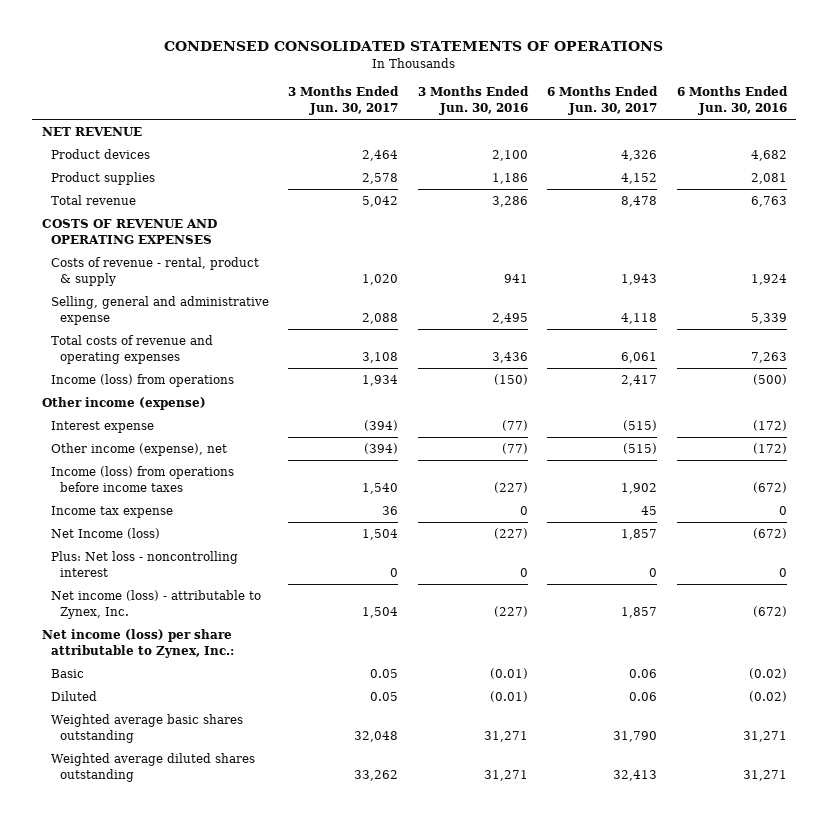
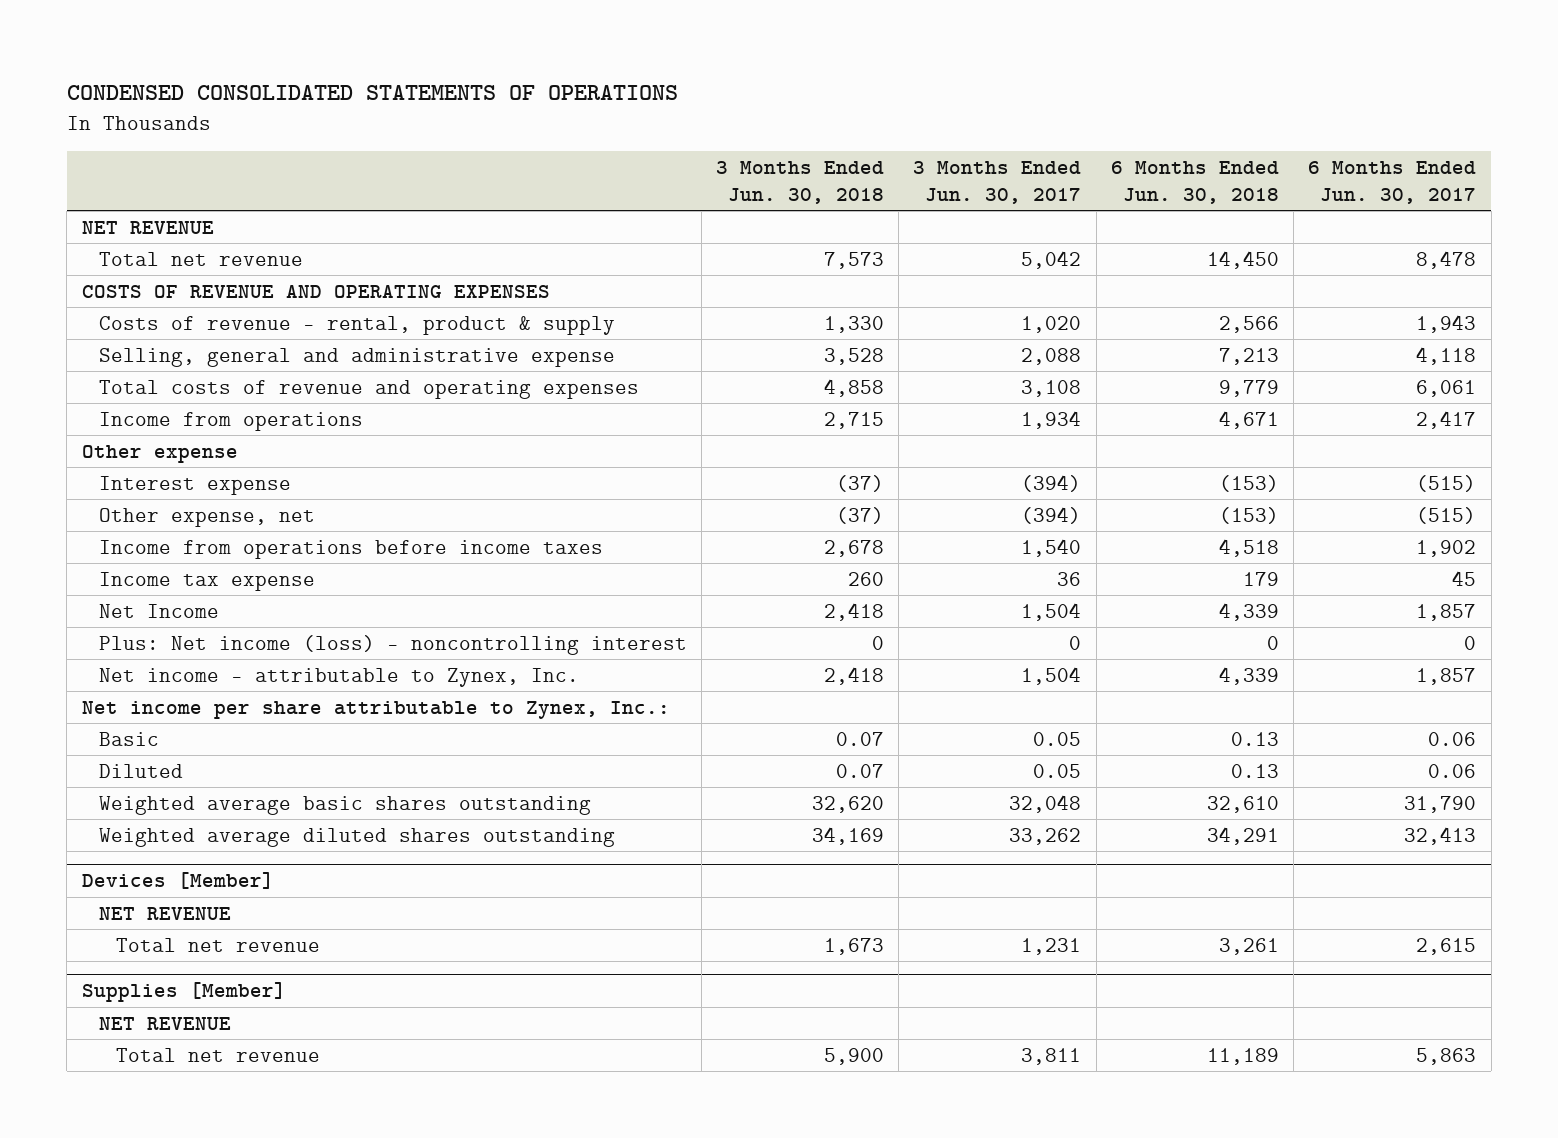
[417,85,529,115] 3 Months Ended Jun. 30, 2016 -> none
[676,85,788,115] 6 Months Ended Jun. 30, 2016 -> none
none -> [716,160,885,204] 3 Months Ended Jun. 30, 2018
none -> [1110,160,1279,204] 6 Months Ended Jun. 30, 2018
[50,149,150,160] Product devices -> none
[50,172,155,186] Product supplies -> none
[50,195,136,206] Total revenue -> [98,251,303,266] Total net revenue
[50,374,234,388] Income (loss) from operations -> [98,411,363,431] Income from operations
[41,397,206,411] Other income (expense) -> [81,444,238,463] Other expense
[50,443,227,457] Other income (expense), net -> [98,507,315,527] Other expense, net
[50,466,234,492] Income (loss) from operations before income taxes -> [98,539,603,559] Income from operations before income taxes
[50,528,160,540] Net Income (loss) -> [98,603,219,618] Net Income
[50,551,238,577] Plus: Net loss - noncontrolling interest -> [98,634,687,655] Plus: Net income (loss) - noncontrolling interest
[50,590,261,619] Net income (loss) - attributable to Zynex, Inc. -> [98,667,579,687] Net income - attributable to Zynex, Inc.
[41,629,234,658] Net income (loss) per share attributable to Zynex, Inc.: -> [81,700,670,719] Net income per share attributable to Zynex, Inc.:
none -> [81,872,274,890] Devices [Member]
none -> [98,906,231,920] NET REVENUE
none -> [115,937,320,952] Total net revenue
none -> [81,982,286,1003] Supplies [Member]
none -> [98,1016,231,1030] NET REVENUE
none -> [115,1047,320,1062] Total net revenue

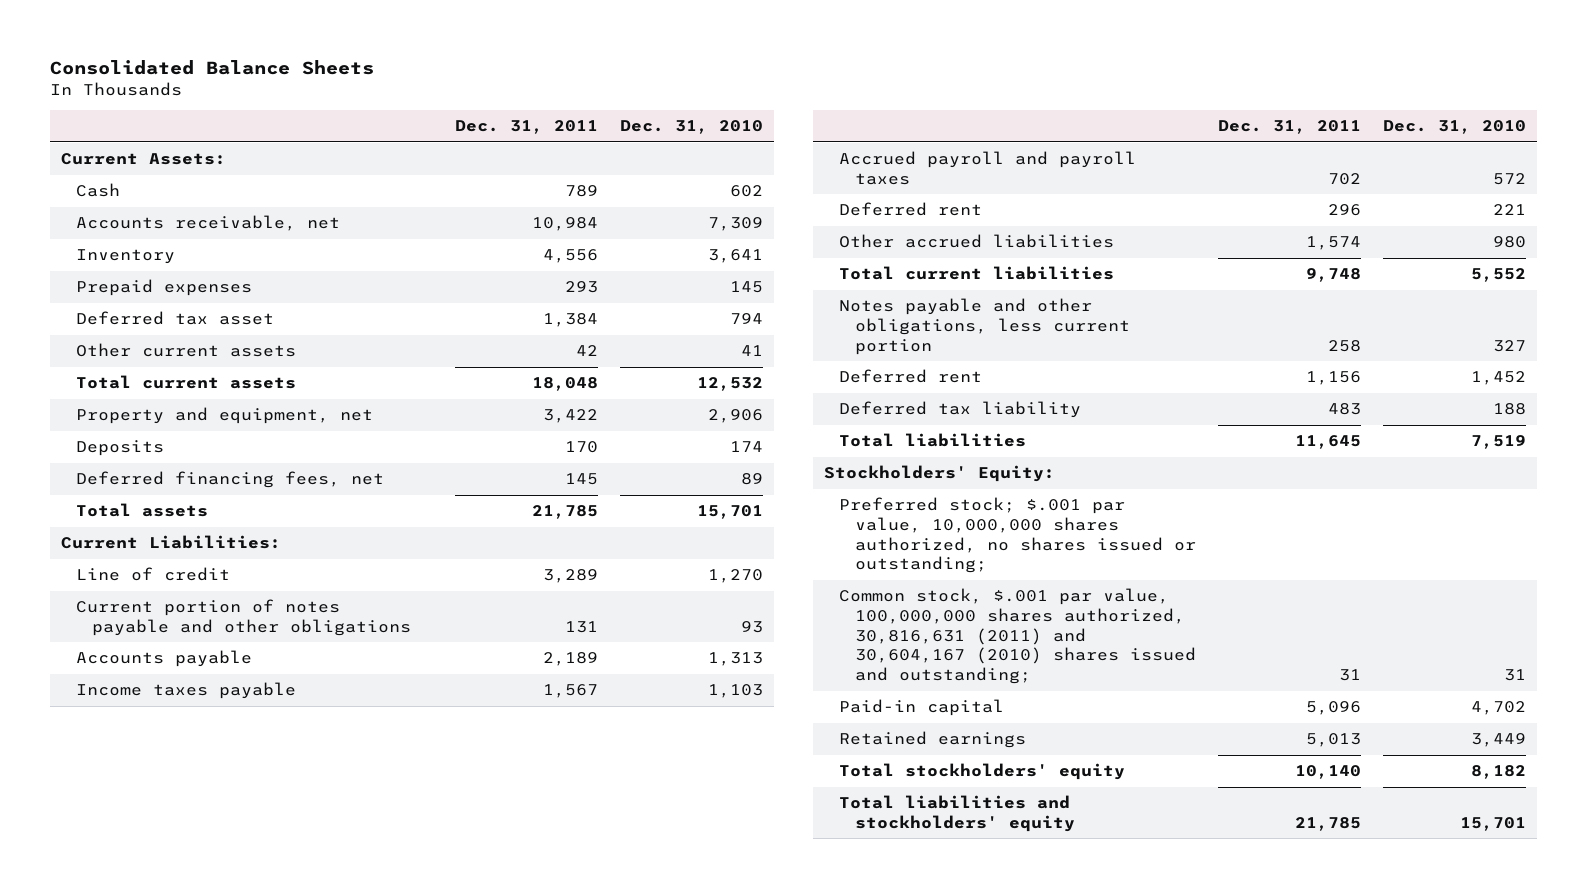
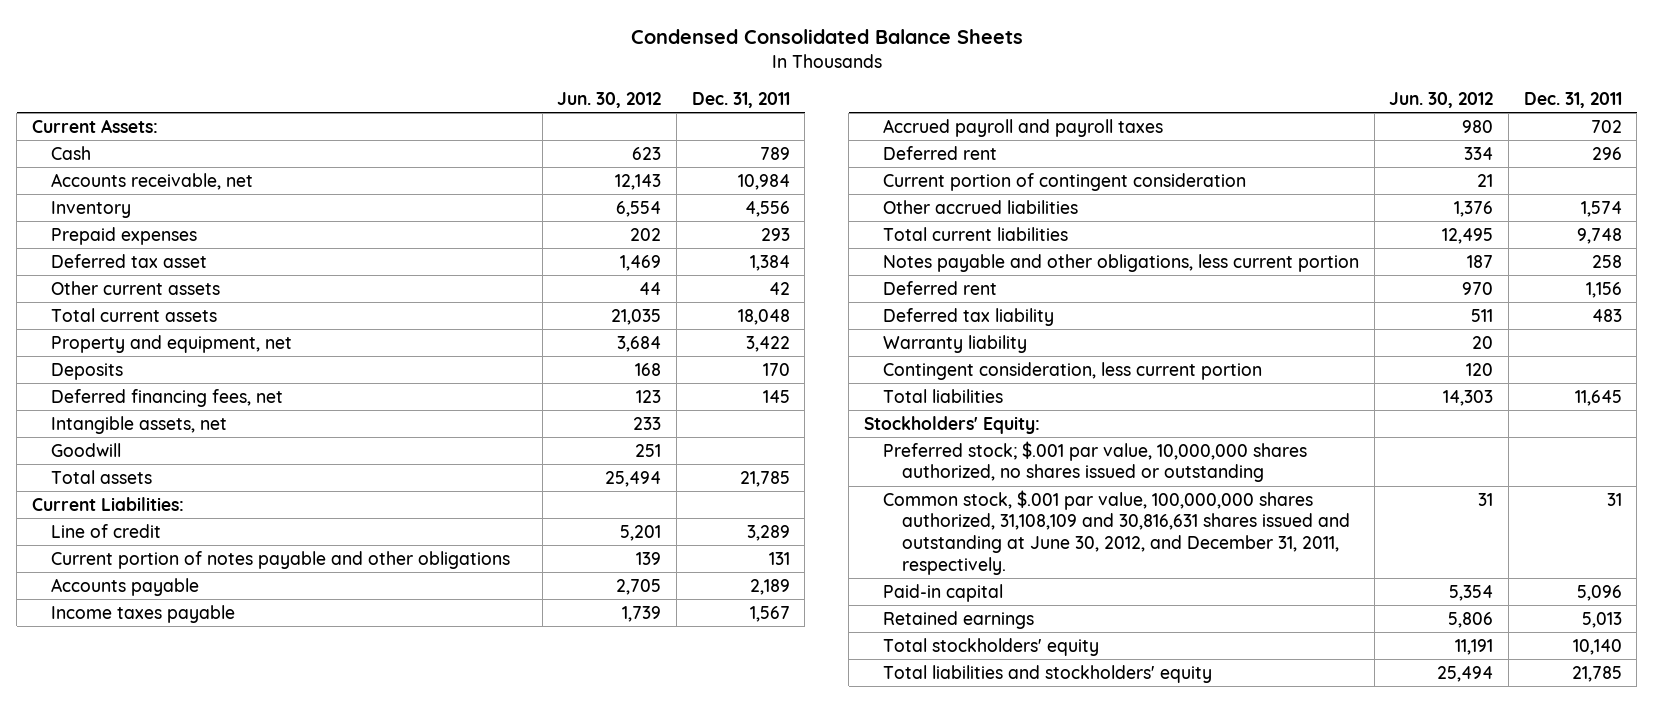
[49,59,374,75] Consolidated Balance Sheets -> [630,29,1023,45] Condensed Consolidated Balance Sheets
[620,120,764,135] Dec. 31, 2010 -> none
none -> [557,91,662,108] Jun. 30, 2012
none -> [50,415,227,434] Intangible assets, net
none -> [50,442,121,457] Goodwill
none -> [882,172,1246,191] Current portion of contingent consideration
none -> [882,334,1027,353] Warranty liability
none -> [882,361,1262,380] Contingent consideration, less current portion
[839,497,1196,574] Preferred stock; $.001 par value, 10,000,000 shares authorized, no shares issued or outstanding; -> [882,440,1307,483] Preferred stock; $.001 par value, 10,000,000 shares authorized, no shares issued or outstanding
[839,588,1196,685] Common stock, $.001 par value, 100,000,000 shares authorized, 30,816,631 (2011) and 30,604,167 (2010) shares issued and outstanding; -> [882,489,1350,575] Common stock, $.001 par value, 100,000,000 shares authorized, 31,108,109 and 30,816,631 shares issued and outstanding at June 30, 2012, and December 31, 2011, respectively.

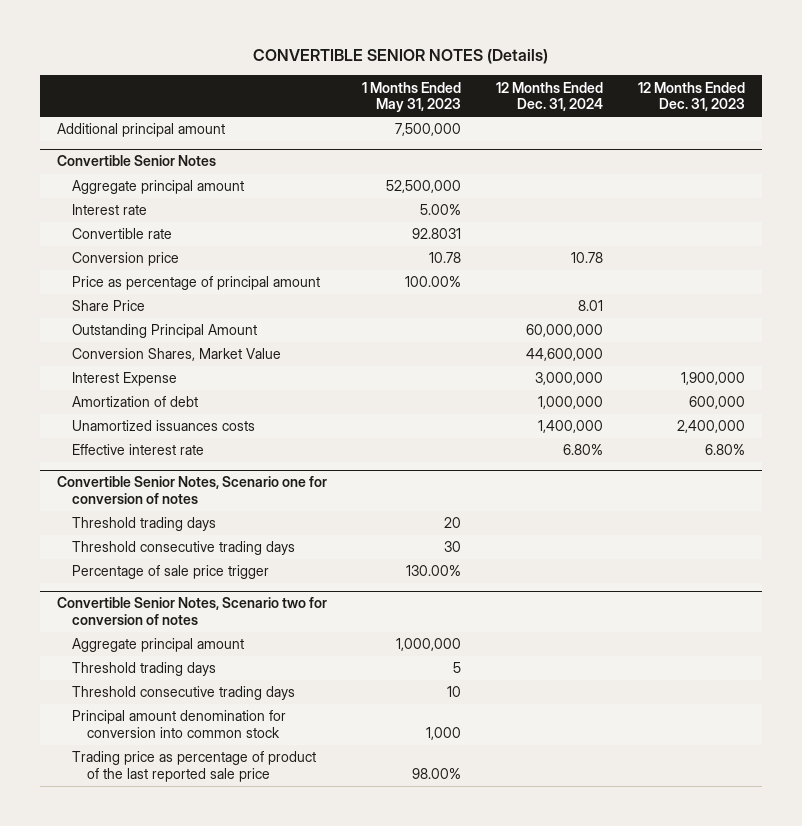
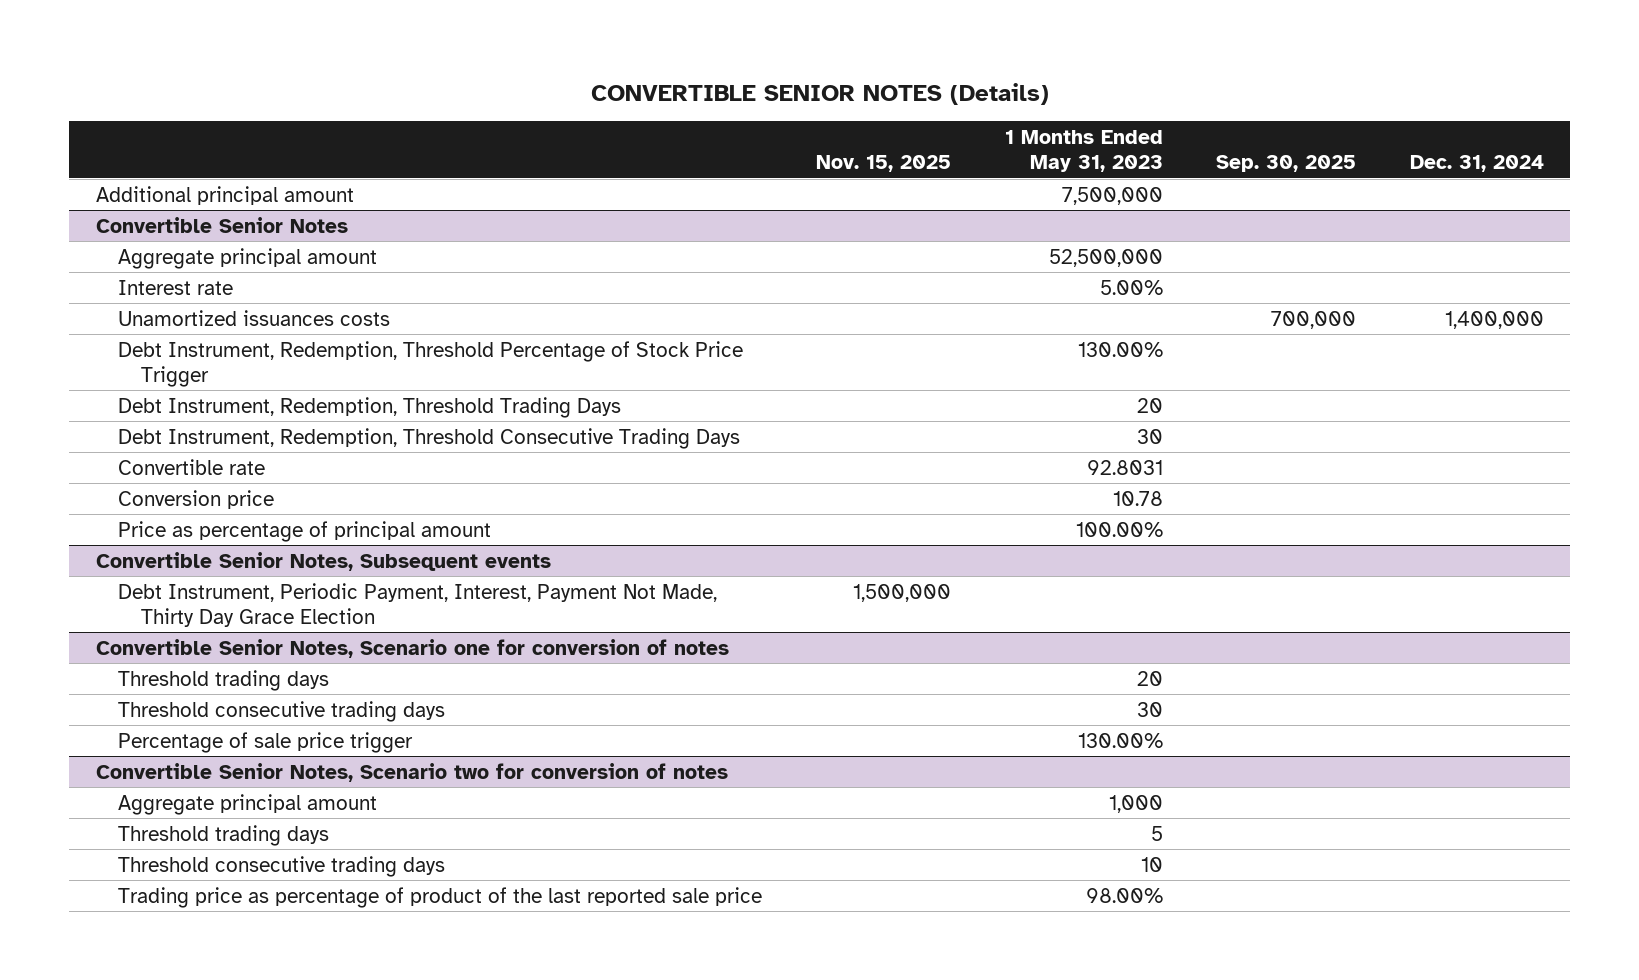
[495,81,603,112] 12 Months Ended Dec. 31, 2024 -> none
[637,81,745,112] 12 Months Ended Dec. 31, 2023 -> none
none -> [815,155,951,173] Nov. 15, 2025
none -> [1216,155,1357,173] Sep. 30, 2025
none -> [1409,155,1544,173] Dec. 31, 2024
[72,420,256,432] Unamortized issuances costs -> [118,309,391,326] Unamortized issuances costs
none -> [118,340,744,387] Debt Instrument, Redemption, Threshold Percentage of Stock Price Trigger
none -> [118,396,622,418] Debt Instrument, Redemption, Threshold Trading Days
none -> [118,427,741,449] Debt Instrument, Redemption, Threshold Consecutive Trading Days
[72,300,146,312] Share Price -> none
[72,324,258,339] Outstanding Principal Amount -> none
[72,348,282,362] Conversion Shares, Market Value -> none
[72,372,178,387] Interest Expense -> none
[72,396,199,408] Amortization of debt -> none
[72,444,205,456] Effective interest rate -> none
none -> [95,551,551,571] Convertible Senior Notes, Subsequent events
none -> [118,582,718,627] Debt Instrument, Periodic Payment, Interest, Payment Not Made, Thirty Day Grace Election
[396,638,462,652] 1,000,000 -> [1108,794,1163,813] 1,000
[72,710,287,738] Principal amount denomination for conversion into common stock -> none

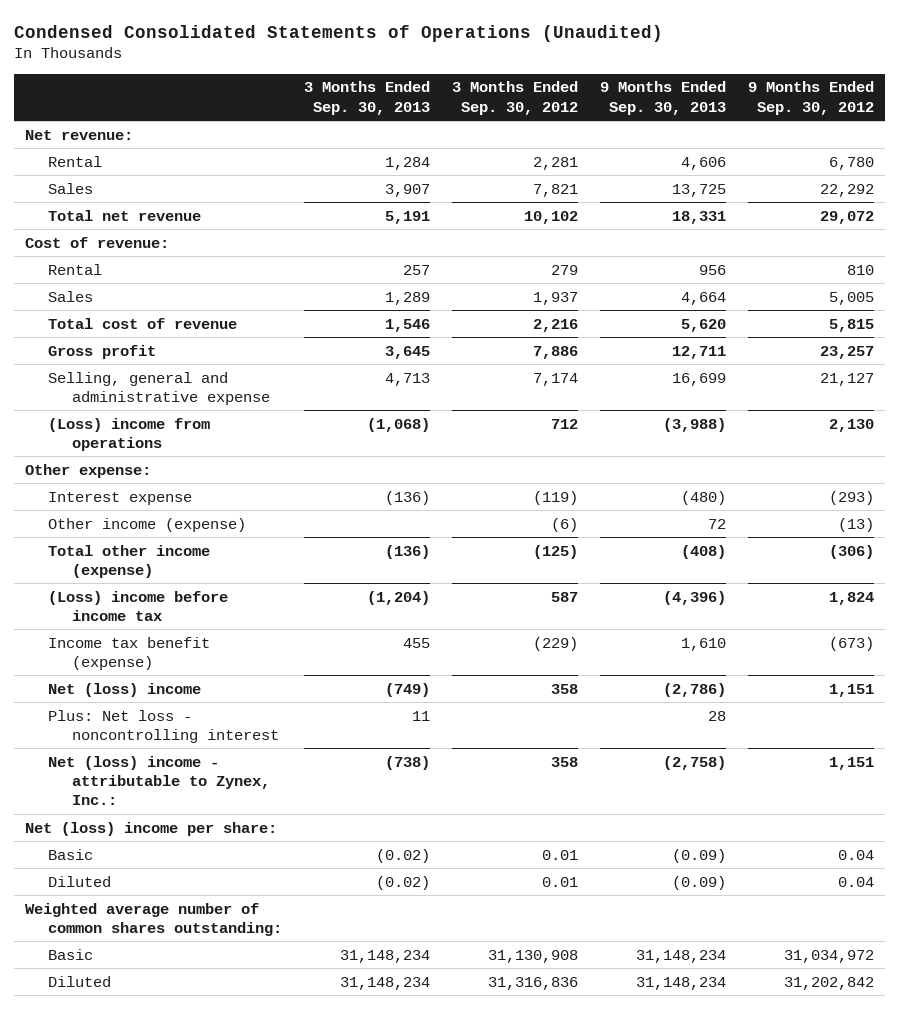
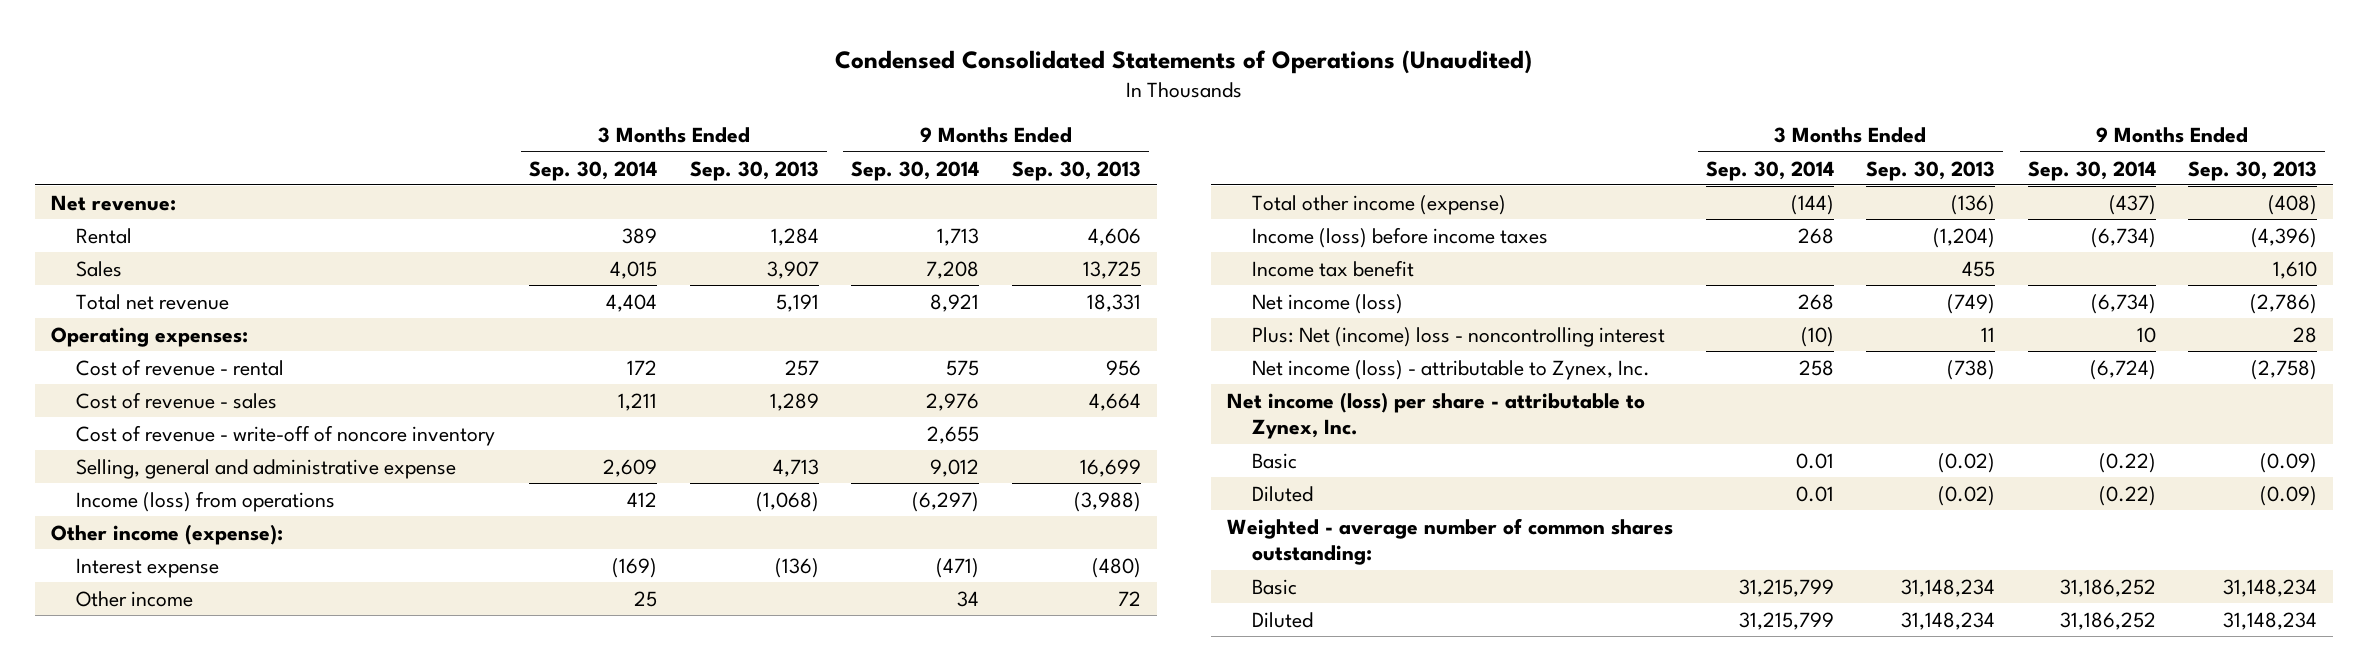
[451,81,578,115] 3 Months Ended Sep. 30, 2012 -> none
[747,81,874,115] 9 Months Ended Sep. 30, 2012 -> none
none -> [529,160,658,181] Sep. 30, 2014
none -> [851,160,980,181] Sep. 30, 2014
[25,236,170,248] Cost of revenue: -> none
[48,317,238,329] Total cost of revenue -> none
[48,344,157,359] Gross profit -> none
none -> [50,326,248,347] Operating expenses:
[48,263,103,275] Rental -> [75,358,284,376] Cost of revenue - rental
[48,290,94,302] Sales -> [75,391,277,409] Cost of revenue - sales
none -> [75,424,495,446] Cost of revenue - write-off of noncore inventory
[48,417,211,451] (Loss) income from operations -> [75,490,335,512] Income (loss) from operations
[25,463,152,478] Other expense: -> [50,523,283,545] Other income (expense):
[48,517,247,532] Other income (expense) -> [75,590,193,607] Other income
[48,590,229,621] (Loss) income before income tax -> [1251,226,1548,248] Income (loss) before income taxes
[48,636,211,670] Income tax benefit (expense) -> [1251,259,1414,277] Income tax benefit
[48,682,202,697] Net (loss) income -> [1251,293,1403,314] Net income (loss)
[48,709,279,743] Plus: Net loss - noncontrolling interest -> [1251,326,1665,347] Plus: Net (income) loss - noncontrolling interest
[48,755,270,806] Net (loss) income - attributable to Zynex, Inc.: -> [1251,359,1650,380] Net income (loss) - attributable to Zynex, Inc.
[25,821,278,836] Net (loss) income per share: -> [1227,391,1646,440] Net income (loss) per share - attributable to Zynex, Inc.
[25,902,283,936] Weighted average number of common shares outstanding: -> [1227,517,1674,566] Weighted - average number of common shares outstanding:

